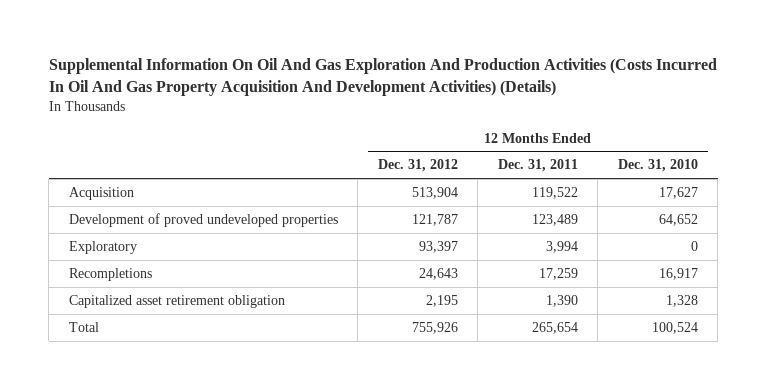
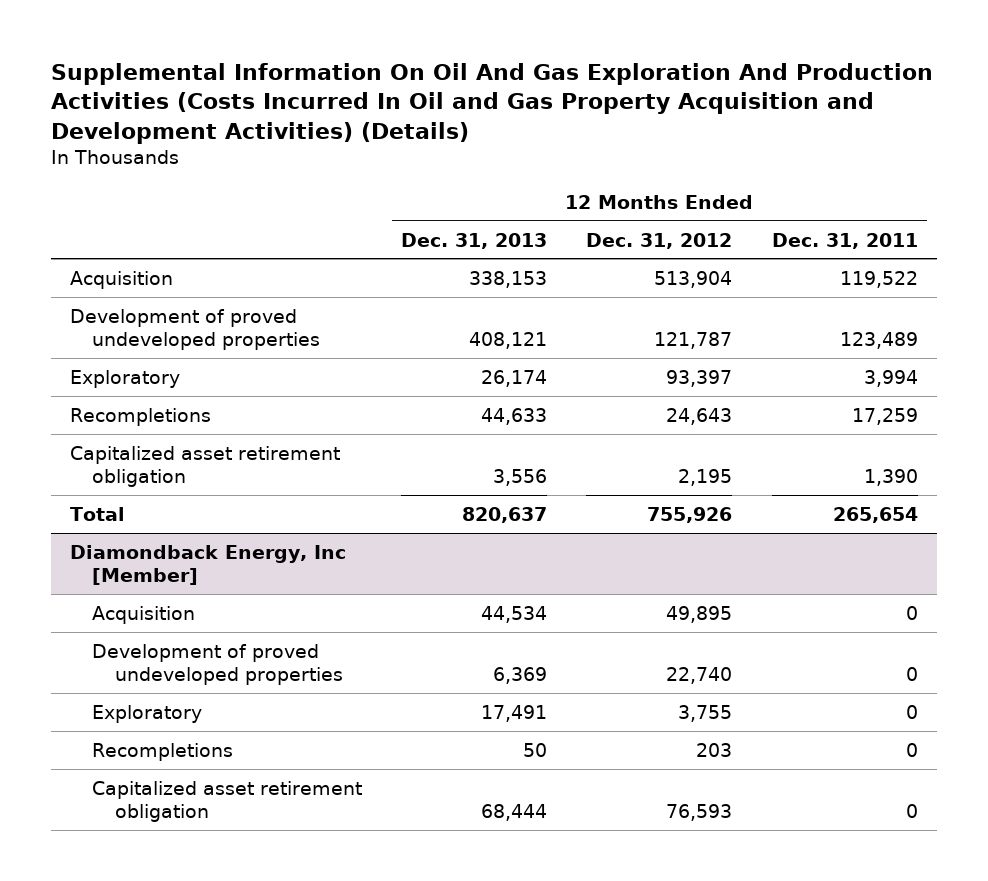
[48,58,717,96] Supplemental Information On Oil And Gas Exploration And Production Activities (Costs Incurred In Oil And Gas Property Acquisition And Development Activities) (Details) -> [50,62,933,144] Supplemental Information On Oil And Gas Exploration And Production Activities (Costs Incurred In Oil and Gas Property Acquisition and Development Activities) (Details)
[617,159,698,173] Dec. 31, 2010 -> none
none -> [401,232,548,249] Dec. 31, 2013
none -> [70,544,347,586] Diamondback Energy, Inc [Member]
none -> [92,605,196,624] Acquisition
none -> [92,643,343,686] Development of proved undeveloped properties
none -> [92,704,203,723] Exploratory
none -> [92,742,234,761] Recompletions
none -> [92,780,363,823] Capitalized asset retirement obligation

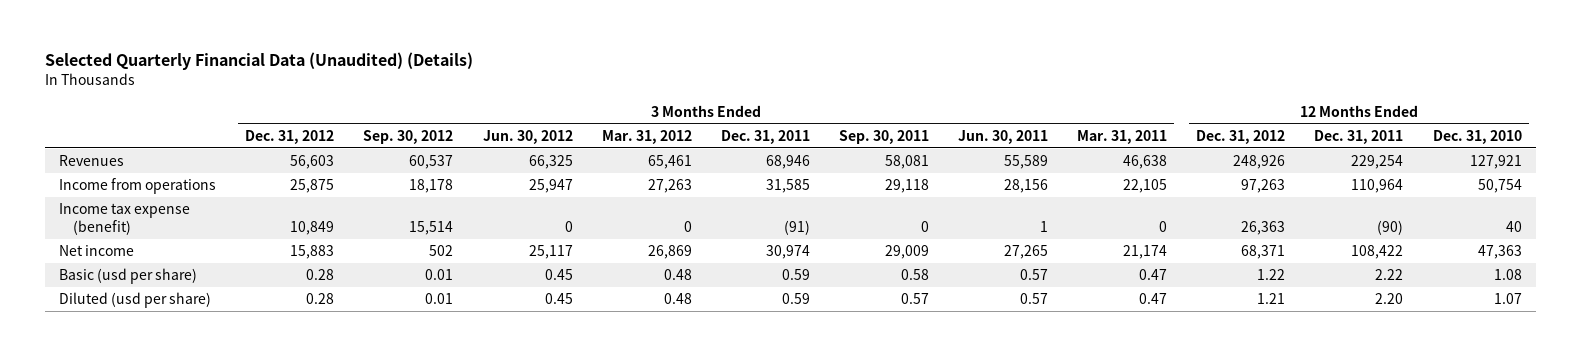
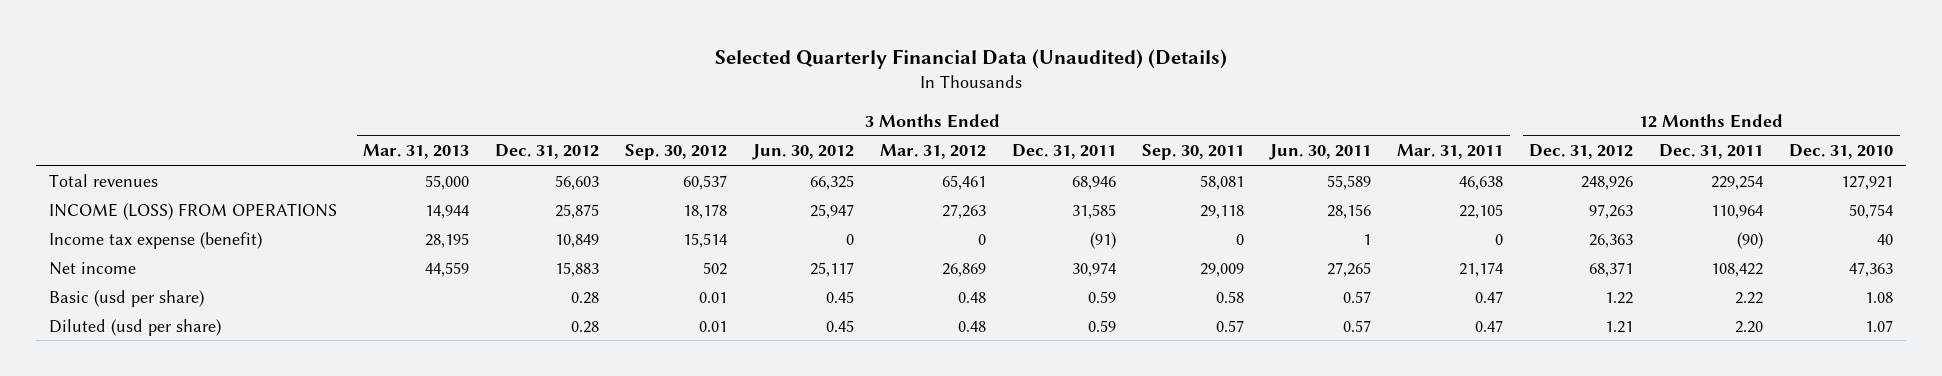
none -> [363,144,470,160] Mar. 31, 2013
[59,155,125,167] Revenues -> [49,173,159,187] Total revenues
[59,178,217,195] Income from operations -> [49,202,338,220] INCOME (LOSS) FROM OPERATIONS

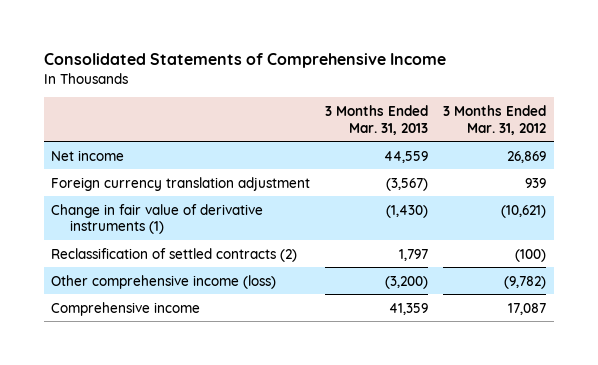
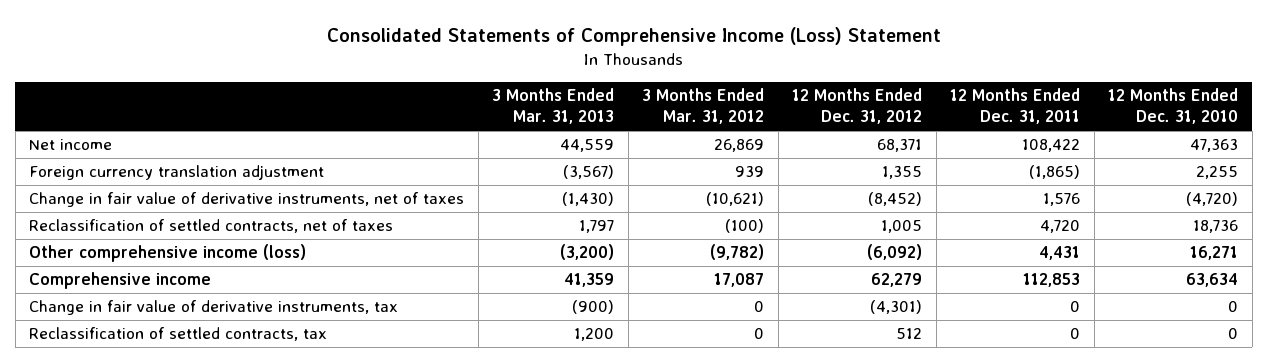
[43,53,446,69] Consolidated Statements of Comprehensive Income -> [326,26,941,46] Consolidated Statements of Comprehensive Income (Loss) Statement
none -> [792,88,923,125] 12 Months Ended Dec. 31, 2012
none -> [950,88,1081,125] 12 Months Ended Dec. 31, 2011
none -> [1108,88,1239,125] 12 Months Ended Dec. 31, 2010
[51,203,264,235] Change in fair value of derivative instruments (1) -> [29,192,465,208] Change in fair value of derivative instruments, net of taxes
[51,247,298,262] Reclassification of settled contracts (2) -> [29,219,394,234] Reclassification of settled contracts, net of taxes
none -> [29,300,399,316] Change in fair value of derivative instruments, tax
none -> [29,327,328,342] Reclassification of settled contracts, tax

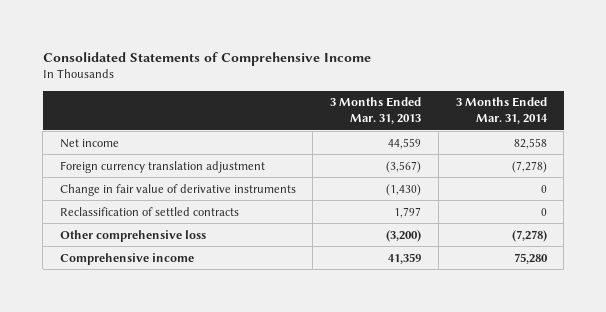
[326,26,941,46] Consolidated Statements of Comprehensive Income (Loss) Statement -> [42,51,371,66] Consolidated Statements of Comprehensive Income
[642,88,765,125] 3 Months Ended Mar. 31, 2012 -> none
[792,88,923,125] 12 Months Ended Dec. 31, 2012 -> none
[950,88,1081,125] 12 Months Ended Dec. 31, 2011 -> none
[1108,88,1239,125] 12 Months Ended Dec. 31, 2010 -> none
none -> [455,97,548,124] 3 Months Ended Mar. 31, 2014
[29,192,465,208] Change in fair value of derivative instruments, net of taxes -> [59,183,296,196] Change in fair value of derivative instruments
[29,219,394,234] Reclassification of settled contracts, net of taxes -> [59,206,239,216] Reclassification of settled contracts
[29,244,307,263] Other comprehensive income (loss) -> [59,229,206,242] Other comprehensive loss
[29,300,399,316] Change in fair value of derivative instruments, tax -> none
[29,327,328,342] Reclassification of settled contracts, tax -> none

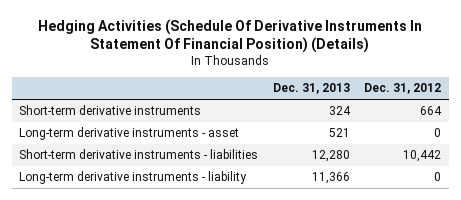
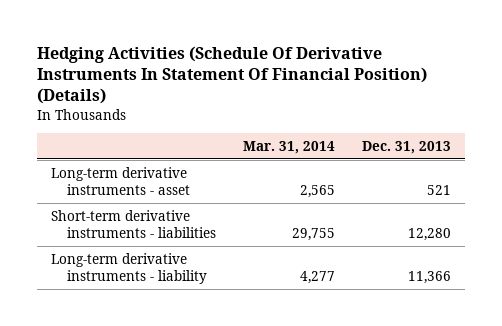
[364,83,442,95] Dec. 31, 2012 -> none
none -> [243,141,336,155] Mar. 31, 2014
[19,105,202,116] Short-term derivative instruments -> none

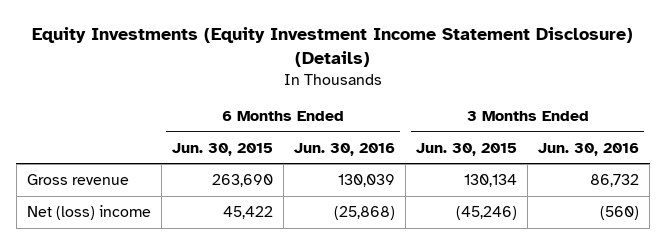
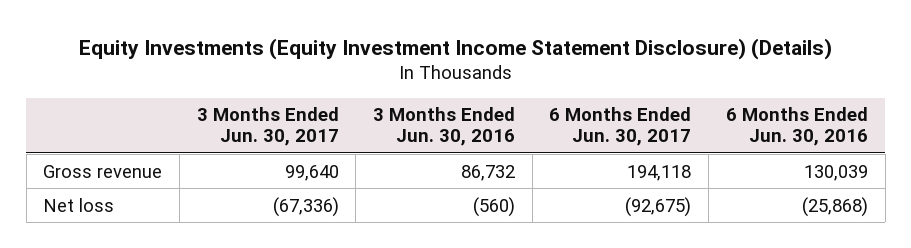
[171,142,273,156] Jun. 30, 2015 -> none
[416,142,518,156] Jun. 30, 2015 -> none
none -> [196,107,339,147] 3 Months Ended Jun. 30, 2017
none -> [549,107,692,147] 6 Months Ended Jun. 30, 2017
[26,205,151,221] Net (loss) income -> [43,197,115,212] Net loss

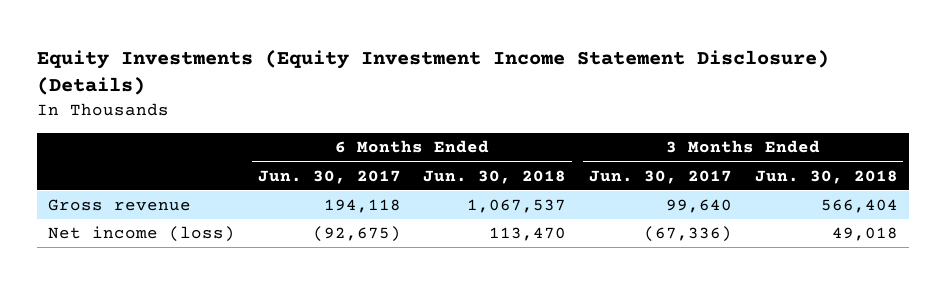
[373,107,516,147] 3 Months Ended Jun. 30, 2016 -> none
[725,107,868,147] 6 Months Ended Jun. 30, 2016 -> none
none -> [423,169,567,184] Jun. 30, 2018
none -> [754,169,898,184] Jun. 30, 2018
[43,197,115,212] Net loss -> [48,226,236,243] Net income (loss)

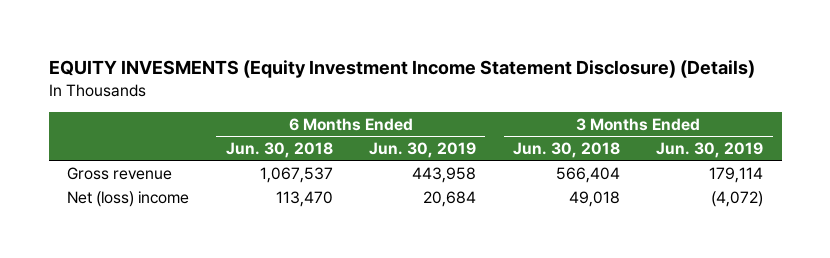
[36,50,829,96] Equity Investments (Equity Investment Income Statement Disclosure) (Details) -> [48,59,755,78] EQUITY INVESMENTS (Equity Investment Income Statement Disclosure) (Details)
[257,169,401,184] Jun. 30, 2017 -> none
[589,169,733,184] Jun. 30, 2017 -> none
none -> [369,141,477,158] Jun. 30, 2019
none -> [656,141,764,158] Jun. 30, 2019
[48,226,236,243] Net income (loss) -> [66,190,189,207] Net (loss) income

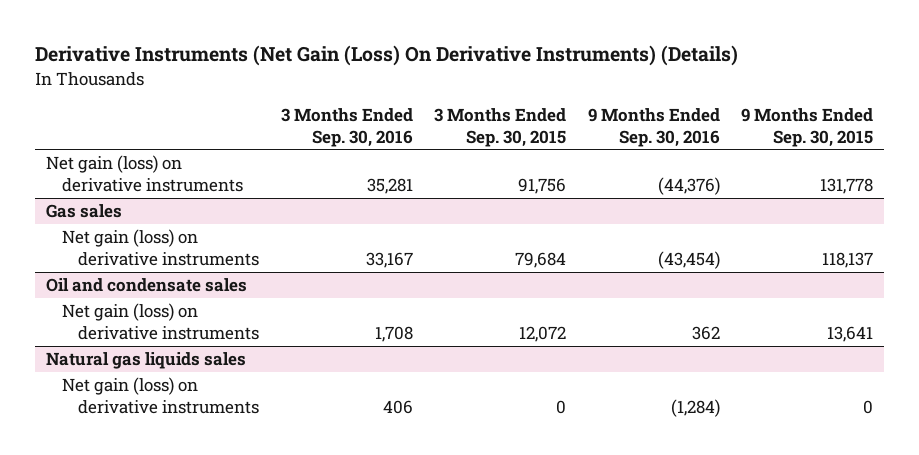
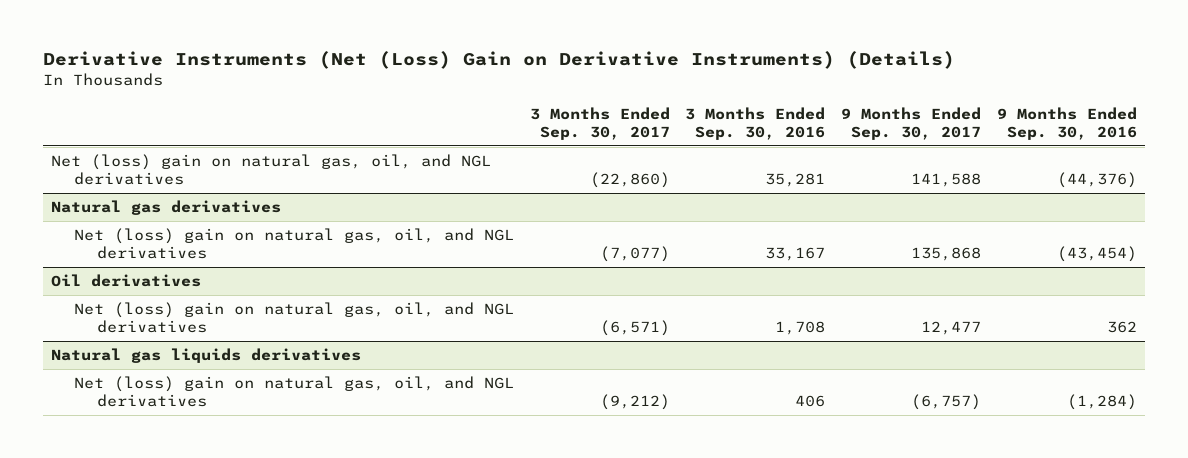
[34,45,738,67] Derivative Instruments (Net Gain (Loss) On Derivative Instruments) (Details) -> [42,51,955,70] Derivative Instruments (Net (Loss) Gain on Derivative Instruments) (Details)
[434,107,567,147] 3 Months Ended Sep. 30, 2015 -> none
[740,107,873,147] 9 Months Ended Sep. 30, 2015 -> none
none -> [529,106,670,140] 3 Months Ended Sep. 30, 2017
none -> [841,106,982,140] 9 Months Ended Sep. 30, 2017
[45,155,243,192] Net gain (loss) on derivative instruments -> [50,154,491,185] Net (loss) gain on natural gas, oil, and NGL derivatives
[45,204,122,219] Gas sales -> [50,200,281,216] Natural gas derivatives
[61,229,260,266] Net gain (loss) on derivative instruments -> [73,228,514,259] Net (loss) gain on natural gas, oil, and NGL derivatives
[45,278,247,293] Oil and condensate sales -> [50,274,201,288] Oil derivatives
[61,303,260,340] Net gain (loss) on derivative instruments -> [73,302,514,333] Net (loss) gain on natural gas, oil, and NGL derivatives
[45,352,246,370] Natural gas liquids sales -> [50,348,361,364] Natural gas liquids derivatives
[61,377,260,414] Net gain (loss) on derivative instruments -> [73,376,514,407] Net (loss) gain on natural gas, oil, and NGL derivatives

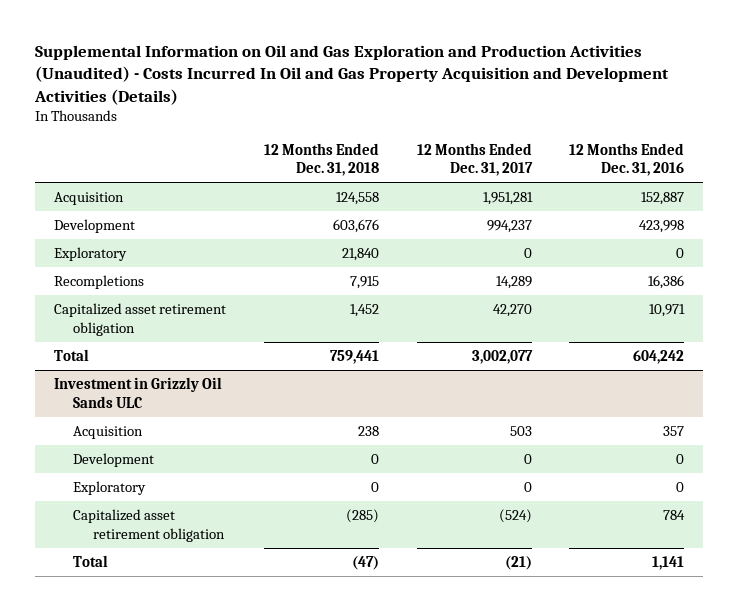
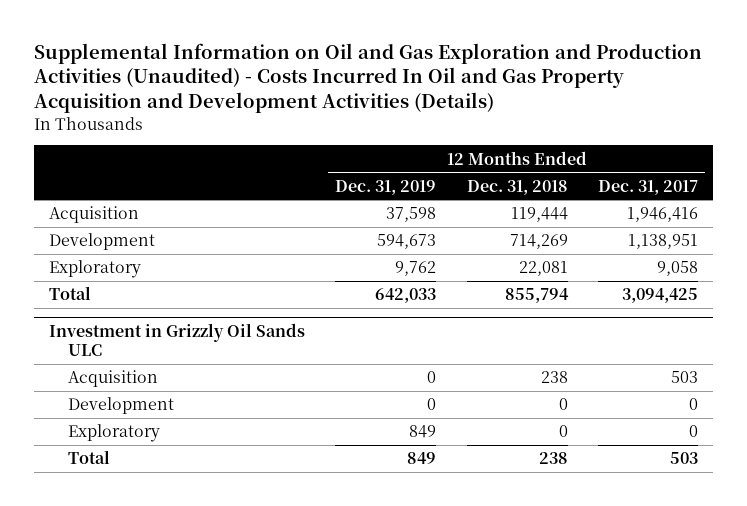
[569,142,685,177] 12 Months Ended Dec. 31, 2016 -> none
none -> [335,179,437,195] Dec. 31, 2019
[53,274,144,289] Recompletions -> none
[53,302,226,336] Capitalized asset retirement obligation -> none
[335,191,379,205] 124,558 -> [510,207,568,223] 119,444
[482,191,533,205] 1,951,281 -> [626,207,698,223] 1,946,416
[332,218,379,233] 603,676 -> [509,234,568,250] 714,269
[486,219,532,233] 994,237 -> [627,234,698,250] 1,138,951
[341,247,379,261] 21,840 -> [518,261,568,277] 22,081
[523,247,532,258] 0 -> [656,261,698,277] 9,058
[329,349,379,364] 759,441 -> [504,288,569,304] 855,794
[471,349,533,364] 3,002,077 -> [621,288,698,304] 3,094,425
[73,508,226,542] Capitalized asset retirement obligation -> none
[351,555,379,570] (47) -> [538,452,568,465] 238
[504,555,532,570] (21) -> [669,452,698,465] 503

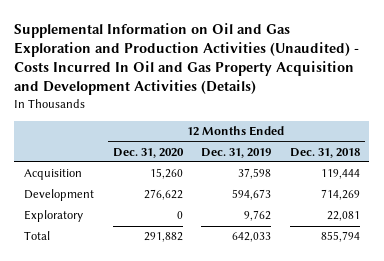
[597,179,698,195] Dec. 31, 2017 -> none
none -> [112,147,184,158] Dec. 31, 2020
[49,322,306,357] Investment in Grizzly Oil Sands ULC -> none
[67,370,158,388] Acquisition -> none
[67,397,174,415] Development -> none
[67,424,160,443] Exploratory -> none
[67,450,110,465] Total -> none

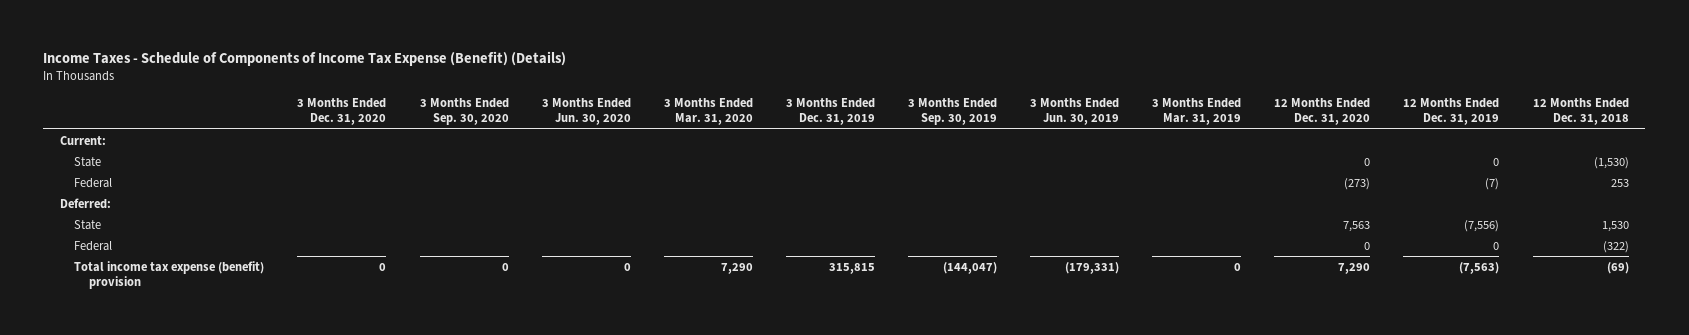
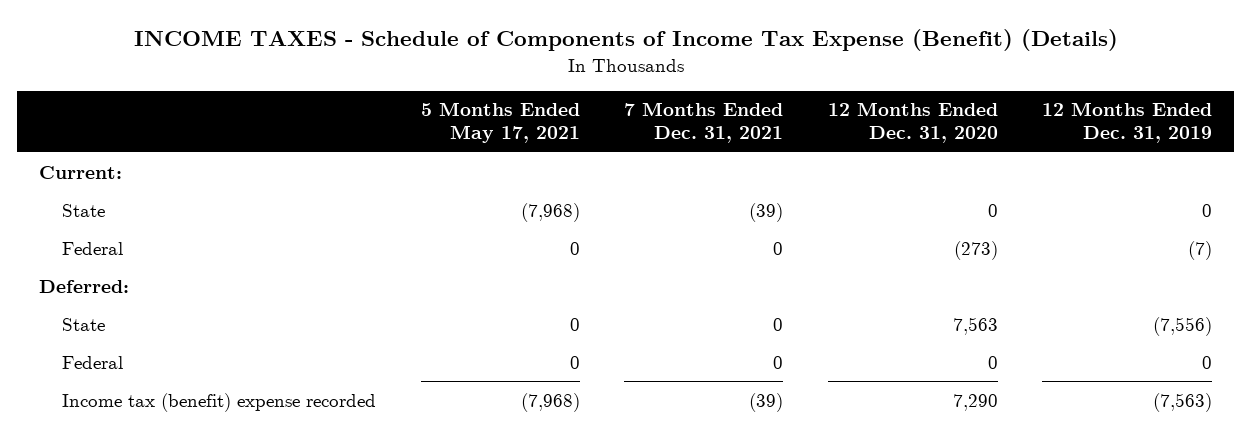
[43,50,567,66] Income Taxes - Schedule of Components of Income Tax Expense (Benefit) (Details) -> [133,29,1118,52] INCOME TAXES - Schedule of Components of Income Tax Expense (Benefit) (Details)
[297,98,387,126] 3 Months Ended Dec. 31, 2020 -> none
[419,98,509,126] 3 Months Ended Sep. 30, 2020 -> none
[541,98,631,126] 3 Months Ended Jun. 30, 2020 -> none
[663,98,753,126] 3 Months Ended Mar. 31, 2020 -> none
[785,98,875,126] 3 Months Ended Dec. 31, 2019 -> none
[908,98,998,126] 3 Months Ended Sep. 30, 2019 -> none
[1030,98,1120,126] 3 Months Ended Jun. 30, 2019 -> none
[1152,98,1242,126] 3 Months Ended Mar. 31, 2019 -> none
[1532,98,1629,126] 12 Months Ended Dec. 31, 2018 -> none
none -> [420,102,580,144] 5 Months Ended May 17, 2021
none -> [624,102,784,144] 7 Months Ended Dec. 31, 2021
[74,260,265,289] Total income tax expense (benefit) provision -> [62,392,377,412] Income tax (benefit) expense recorded

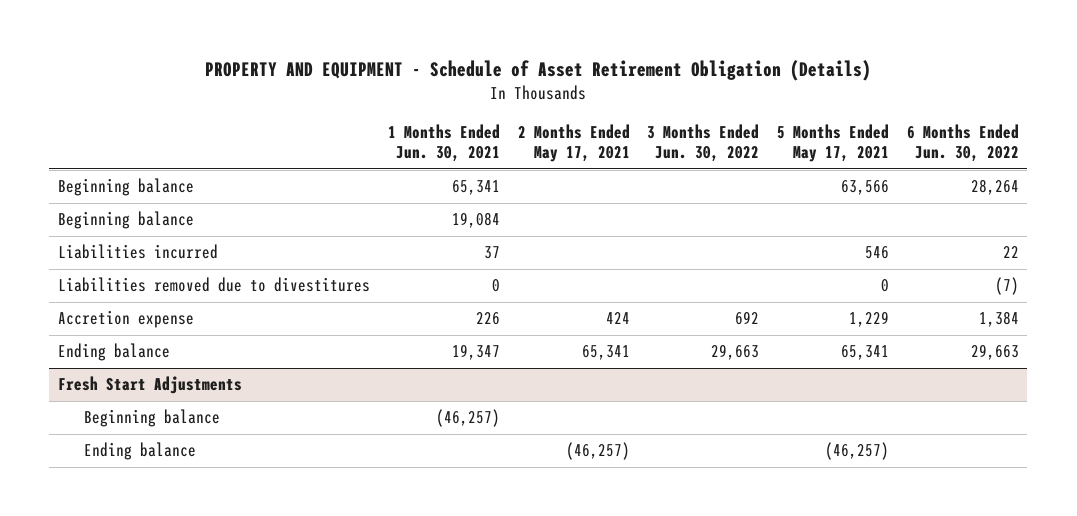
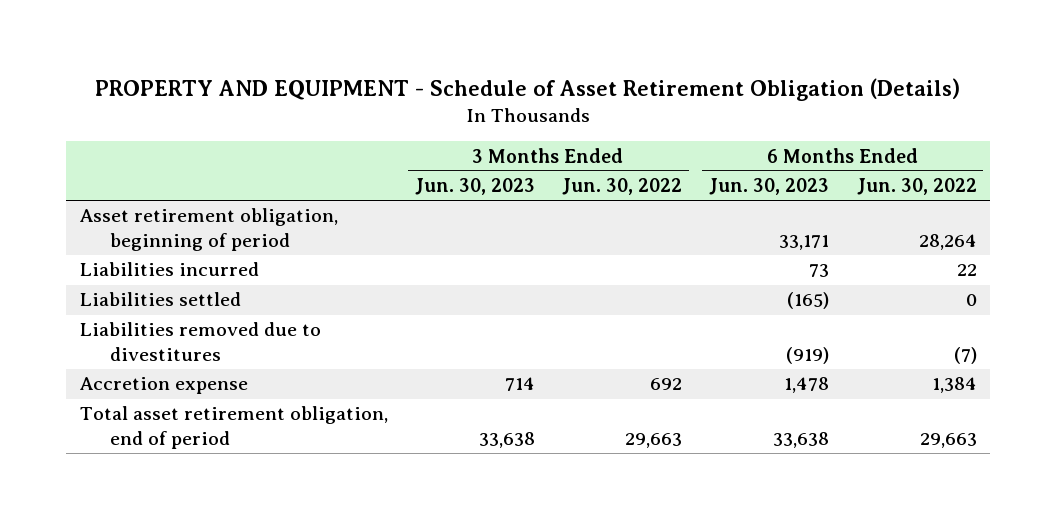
[387,124,500,163] 1 Months Ended Jun. 30, 2021 -> none
[517,124,630,163] 2 Months Ended May 17, 2021 -> none
[776,124,889,163] 5 Months Ended May 17, 2021 -> none
none -> [414,178,535,196] Jun. 30, 2023
none -> [709,178,830,196] Jun. 30, 2023
[58,211,195,230] Beginning balance -> none
[58,178,195,197] Beginning balance -> [79,208,338,251] Asset retirement obligation, beginning of period
none -> [79,292,241,307] Liabilities settled
[58,376,243,395] Fresh Start Adjustments -> none
[83,409,220,428] Beginning balance -> none
[83,442,196,461] Ending balance -> none
[58,343,171,362] Ending balance -> [79,406,388,449] Total asset retirement obligation, end of period

